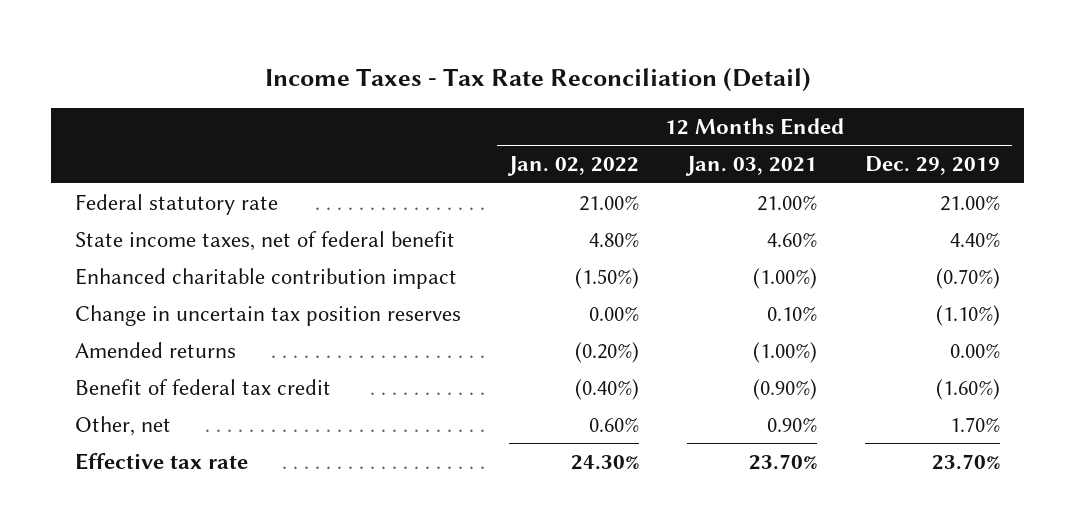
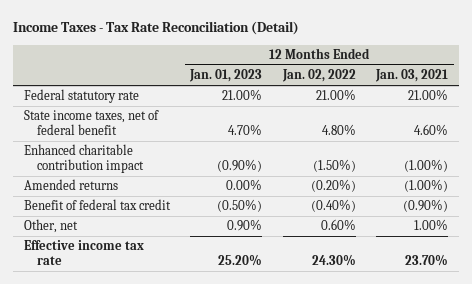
[865,156,1001,176] Dec. 29, 2019 -> none
none -> [189,69,263,83] Jan. 01, 2023
[75,304,462,326] Change in uncertain tax position reserves -> none
[767,416,818,432] 0.90% -> [414,219,449,231] 1.00%
[75,452,249,470] Effective tax rate -> [23,240,144,266] Effective income tax rate

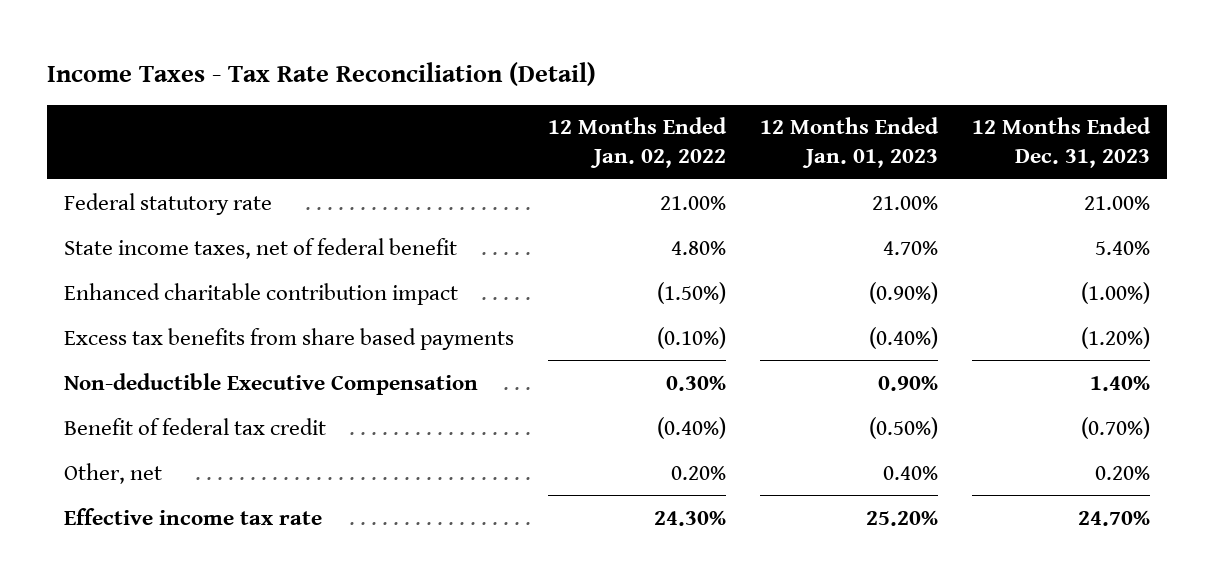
[375,69,449,83] Jan. 03, 2021 -> none
none -> [972,117,1152,168] 12 Months Ended Dec. 31, 2023
[23,179,118,191] Amended returns -> none
none -> [63,327,514,350] Excess tax benefits from share based payments
none -> [63,372,478,395] Non-deductible Executive Compensation
[227,219,263,232] 0.90% -> [883,465,939,480] 0.40%
[320,219,356,231] 0.60% -> [671,465,727,480] 0.20%

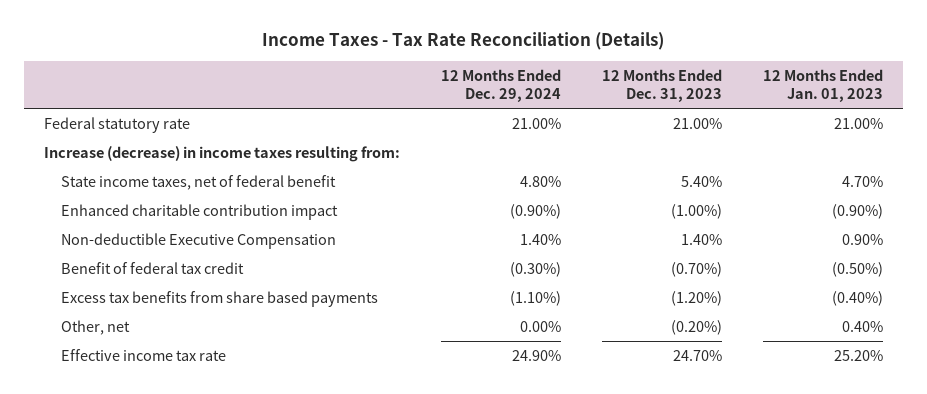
[46,62,596,87] Income Taxes - Tax Rate Reconciliation (Detail) -> [262,32,665,51] Income Taxes - Tax Rate Reconciliation (Details)
[548,117,728,168] 12 Months Ended Jan. 02, 2022 -> none
none -> [440,68,561,102] 12 Months Ended Dec. 29, 2024
none -> [44,145,401,162] Increase (decrease) in income taxes resulting from:
[63,327,514,350] Excess tax benefits from share based payments -> [60,290,378,307] Excess tax benefits from share based payments
[1095,465,1151,480] 0.20% -> [670,319,722,335] (0.20%)

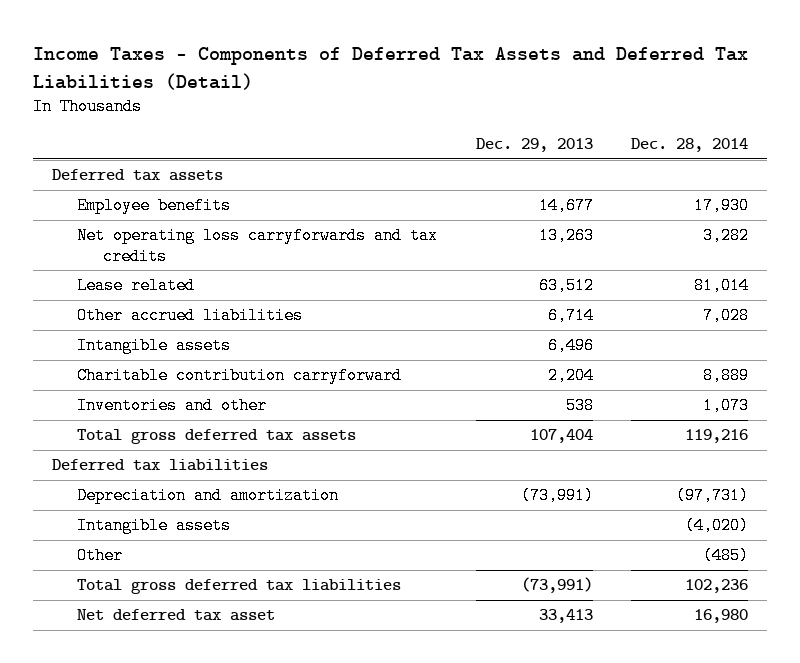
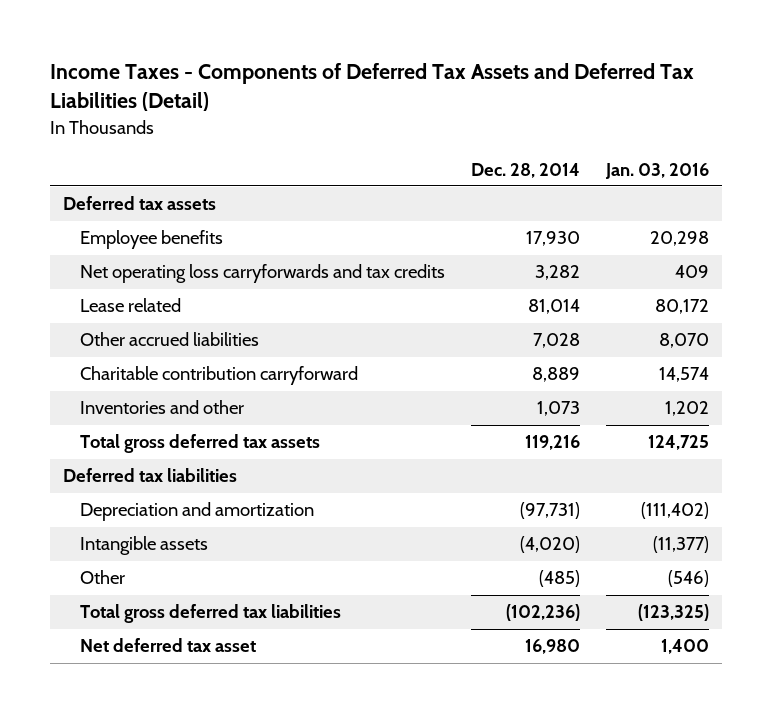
[475,138,593,153] Dec. 29, 2013 -> none
none -> [605,162,710,179] Jan. 03, 2016
[77,337,232,355] Intangible assets -> none
[685,579,749,594] 102,236 -> [506,604,581,622] (102,236)

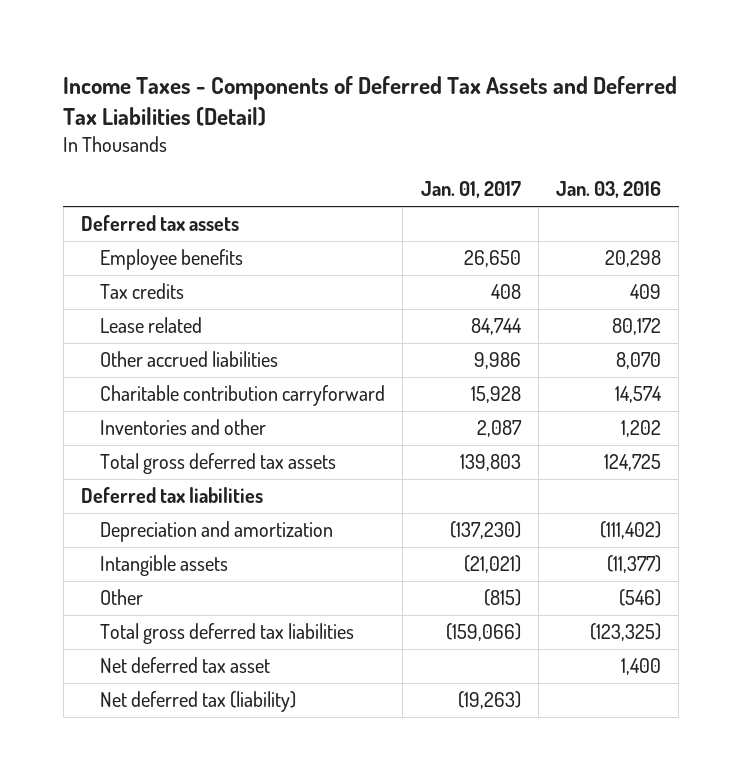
[471,162,581,178] Dec. 28, 2014 -> none
none -> [420,181,521,199] Jan. 01, 2017
[79,264,445,284] Net operating loss carryforwards and tax credits -> none
none -> [100,283,185,300] Tax credits
none -> [100,691,297,713] Net deferred tax (liability)

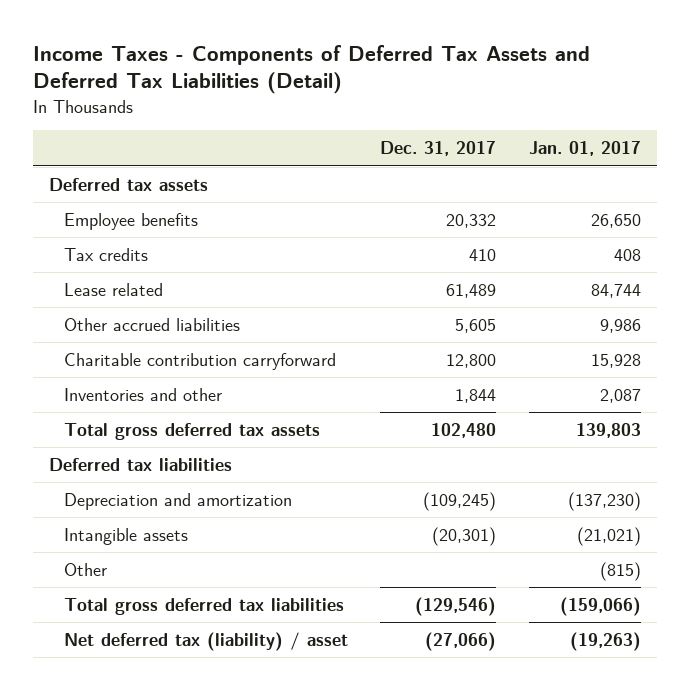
[556,181,662,199] Jan. 03, 2016 -> none
none -> [380,141,497,157] Dec. 31, 2017
[100,657,271,674] Net deferred tax asset -> none
[100,691,297,713] Net deferred tax (liability) -> [63,631,348,651] Net deferred tax (liability) / asset

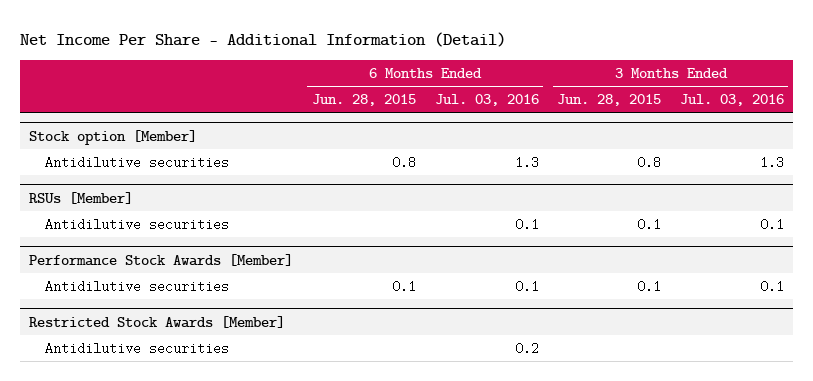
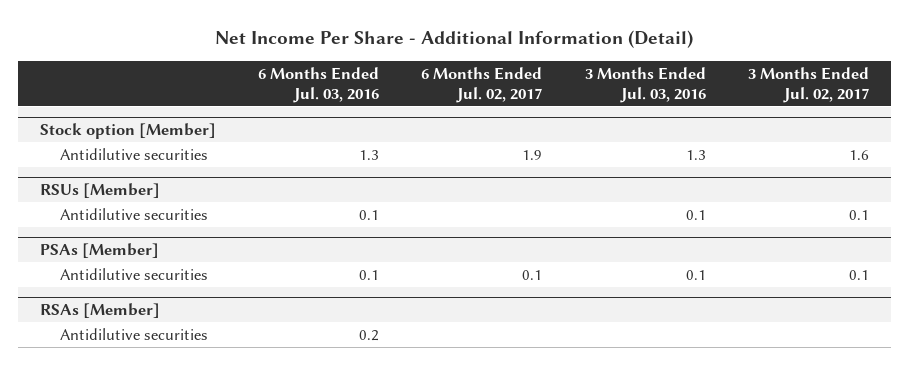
[312,94,417,107] Jun. 28, 2015 -> none
[557,94,662,107] Jun. 28, 2015 -> none
none -> [421,66,543,103] 6 Months Ended Jul. 02, 2017
none -> [748,66,870,103] 3 Months Ended Jul. 02, 2017
[29,253,294,266] Performance Stock Awards [Member] -> [39,242,159,258] PSAs [Member]
[29,315,286,328] Restricted Stock Awards [Member] -> [39,302,160,318] RSAs [Member]

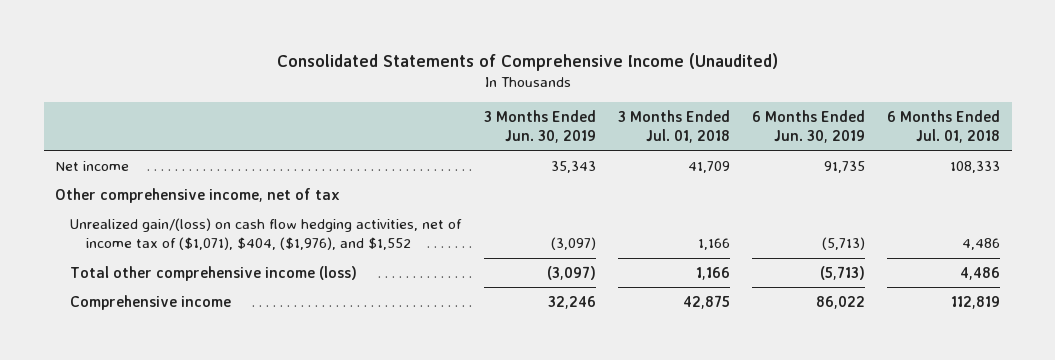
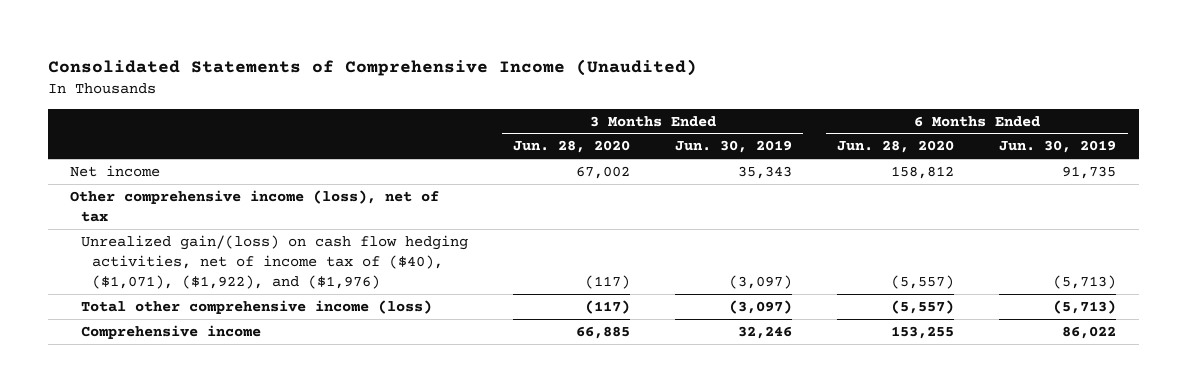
[617,109,730,143] 3 Months Ended Jul. 01, 2018 -> none
[887,109,1001,143] 6 Months Ended Jul. 01, 2018 -> none
none -> [513,140,631,154] Jun. 28, 2020
none -> [837,140,955,154] Jun. 28, 2020
[54,187,340,203] Other comprehensive income, net of tax -> [70,189,440,223] Other comprehensive income (loss), net of tax
[70,217,463,250] Unrealized gain/(loss) on cash flow hedging activities, net of income tax of ($1,071), $404, ($1,976), and $1,552 -> [81,234,469,290] Unrealized gain/(loss) on cash flow hedging activities, net of income tax of ($40), ($1,071), ($1,922), and ($1,976)

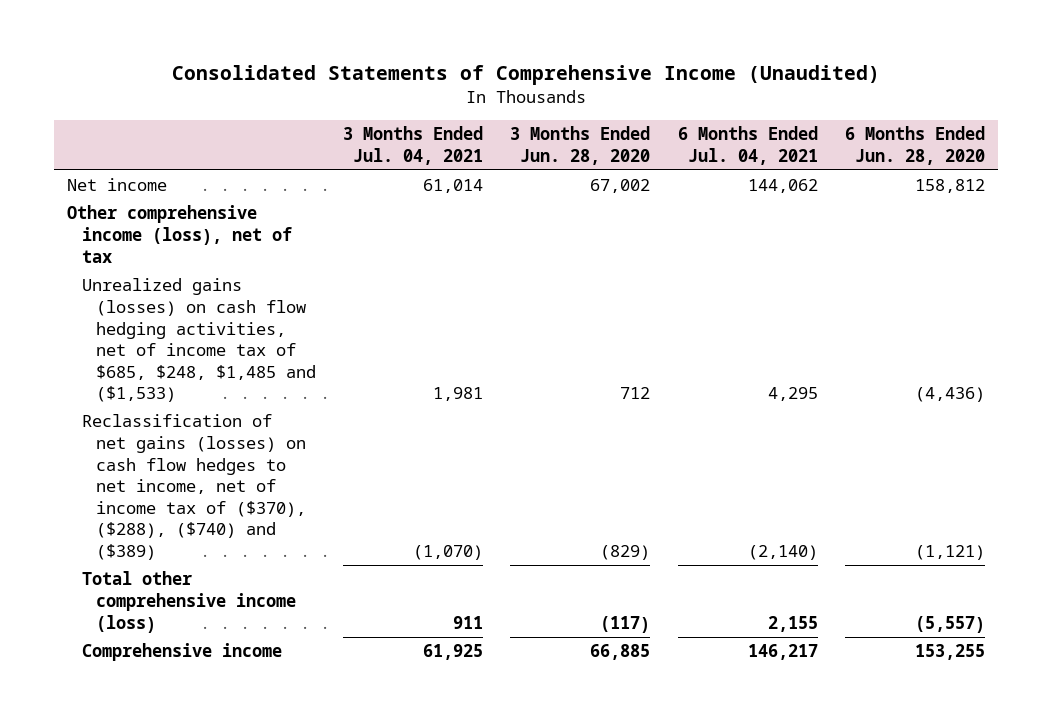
[675,140,793,154] Jun. 30, 2019 -> none
[999,140,1117,154] Jun. 30, 2019 -> none
none -> [343,126,484,165] 3 Months Ended Jul. 04, 2021
none -> [677,126,818,165] 6 Months Ended Jul. 04, 2021
[81,234,469,290] Unrealized gain/(loss) on cash flow hedging activities, net of income tax of ($40), ($1,071), ($1,922), and ($1,976) -> [81,278,317,403] Unrealized gains (losses) on cash flow hedging activities, net of income tax of $685, $248, $1,485 and ($1,533)
[585,275,631,290] (117) -> [620,387,651,400] 712
[891,275,955,290] (5,557) -> [914,387,985,403] (4,436)
none -> [81,414,307,561] Reclassification of net gains (losses) on cash flow hedges to net income, net of income tax of ($370), ($288), ($740) and ($389)

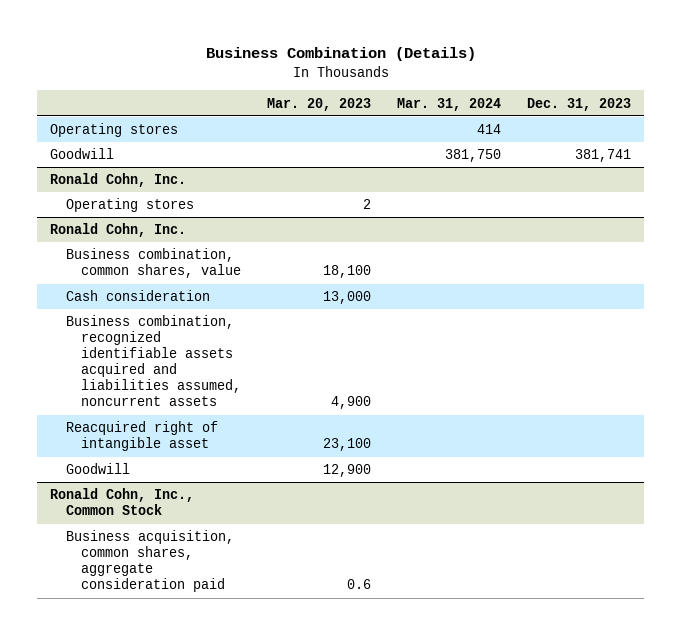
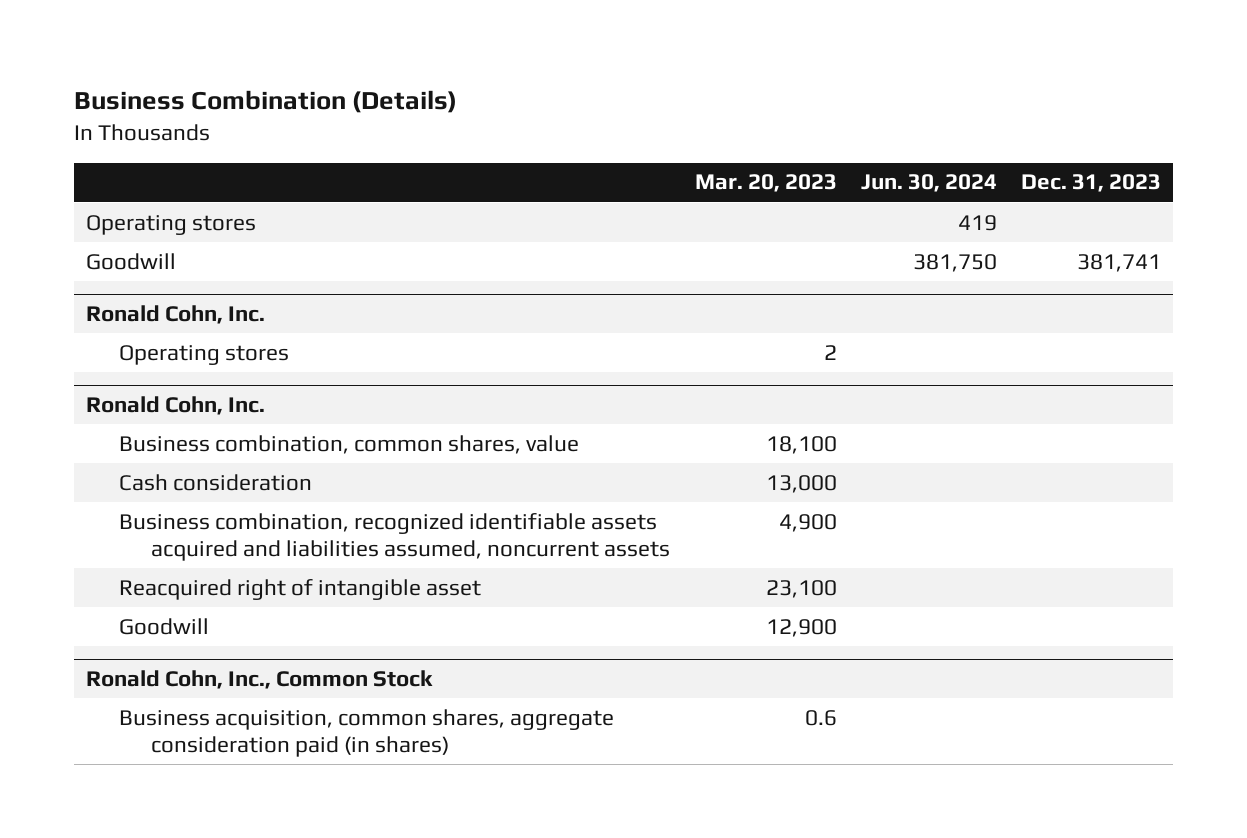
[397,97,502,111] Mar. 31, 2024 -> none
none -> [860,174,997,193] Jun. 30, 2024
[65,530,234,593] Business acquisition, common shares, aggregate consideration paid -> [118,708,614,757] Business acquisition, common shares, aggregate consideration paid (in shares)

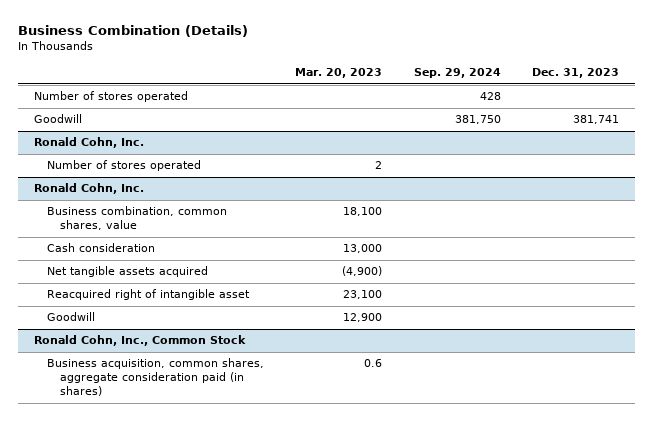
[860,174,997,193] Jun. 30, 2024 -> none
none -> [413,68,501,79] Sep. 29, 2024
[86,214,257,235] Operating stores -> [33,91,188,103] Number of stores operated
[118,344,289,365] Operating stores -> [46,160,201,172] Number of stores operated
[118,512,671,561] Business combination, recognized identifiable assets acquired and liabilities assumed, noncurrent assets -> none
none -> [46,266,208,278] Net tangible assets acquired

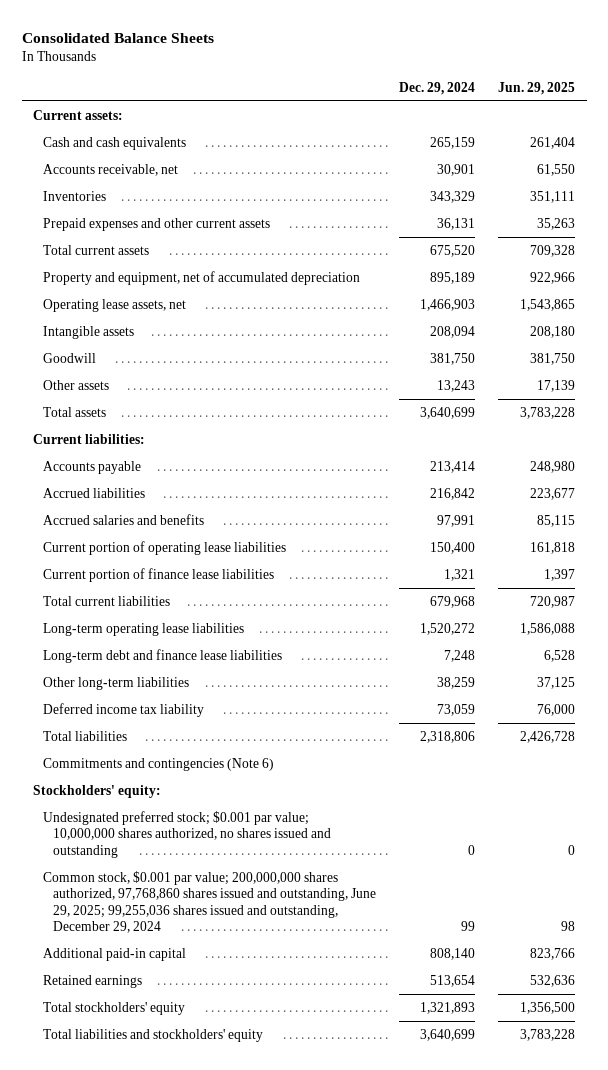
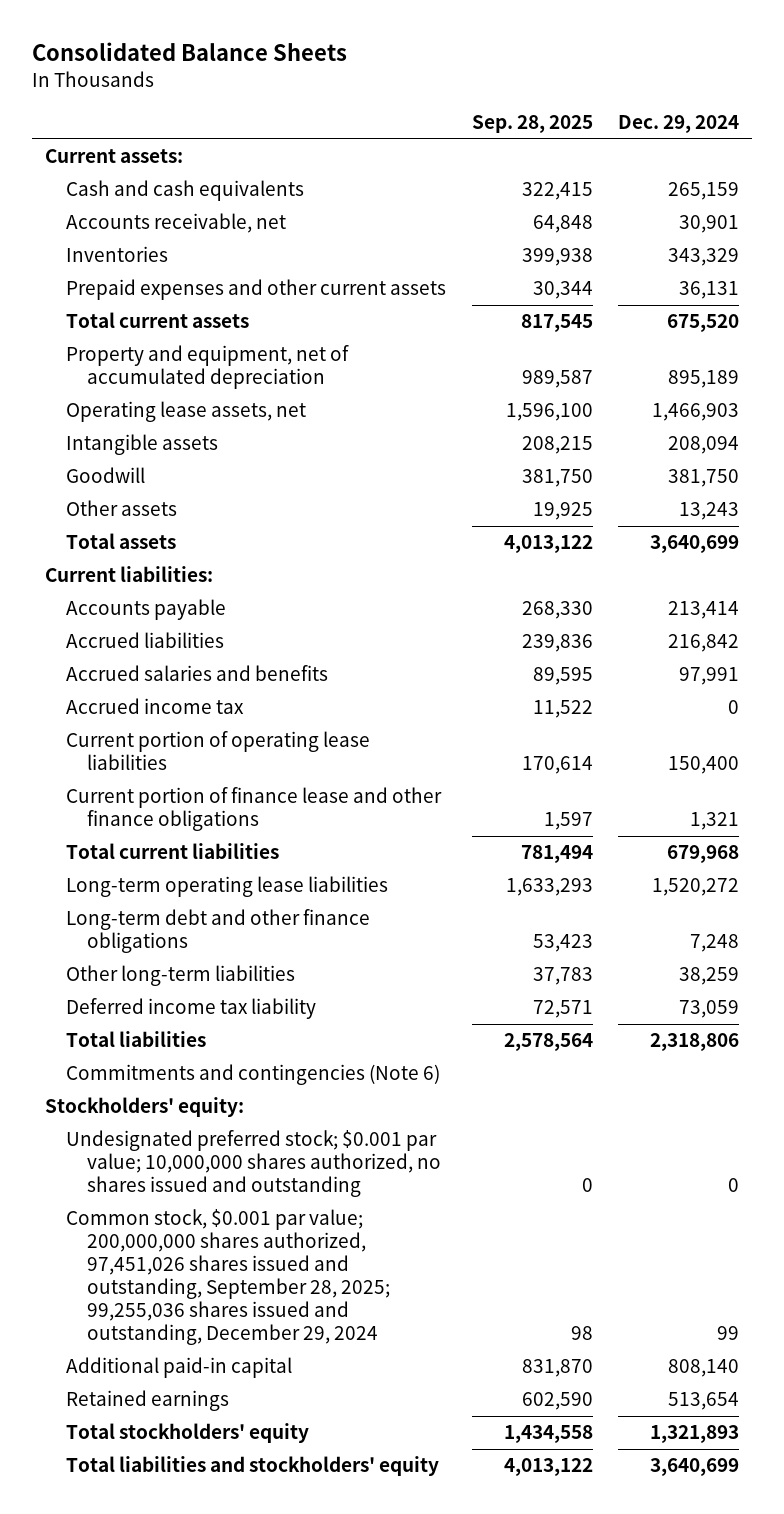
[498,81,576,95] Jun. 29, 2025 -> none
none -> [471,115,593,134] Sep. 28, 2025
none -> [65,698,244,715] Accrued income tax
[43,567,275,582] Current portion of finance lease liabilities -> [65,787,442,832] Current portion of finance lease and other finance obligations
[43,648,283,663] Long-term debt and finance lease liabilities -> [65,909,370,954] Long-term debt and other finance obligations
[43,870,377,934] Common stock, $0.001 par value; 200,000,000 shares authorized, 97,768,860 shares issued and outstanding, June 29, 2025; 99,255,036 shares issued and outstanding, December 29, 2024 -> [65,1209,391,1346] Common stock, $0.001 par value; 200,000,000 shares authorized, 97,451,026 shares issued and outstanding, September 28, 2025; 99,255,036 shares issued and outstanding, December 29, 2024

